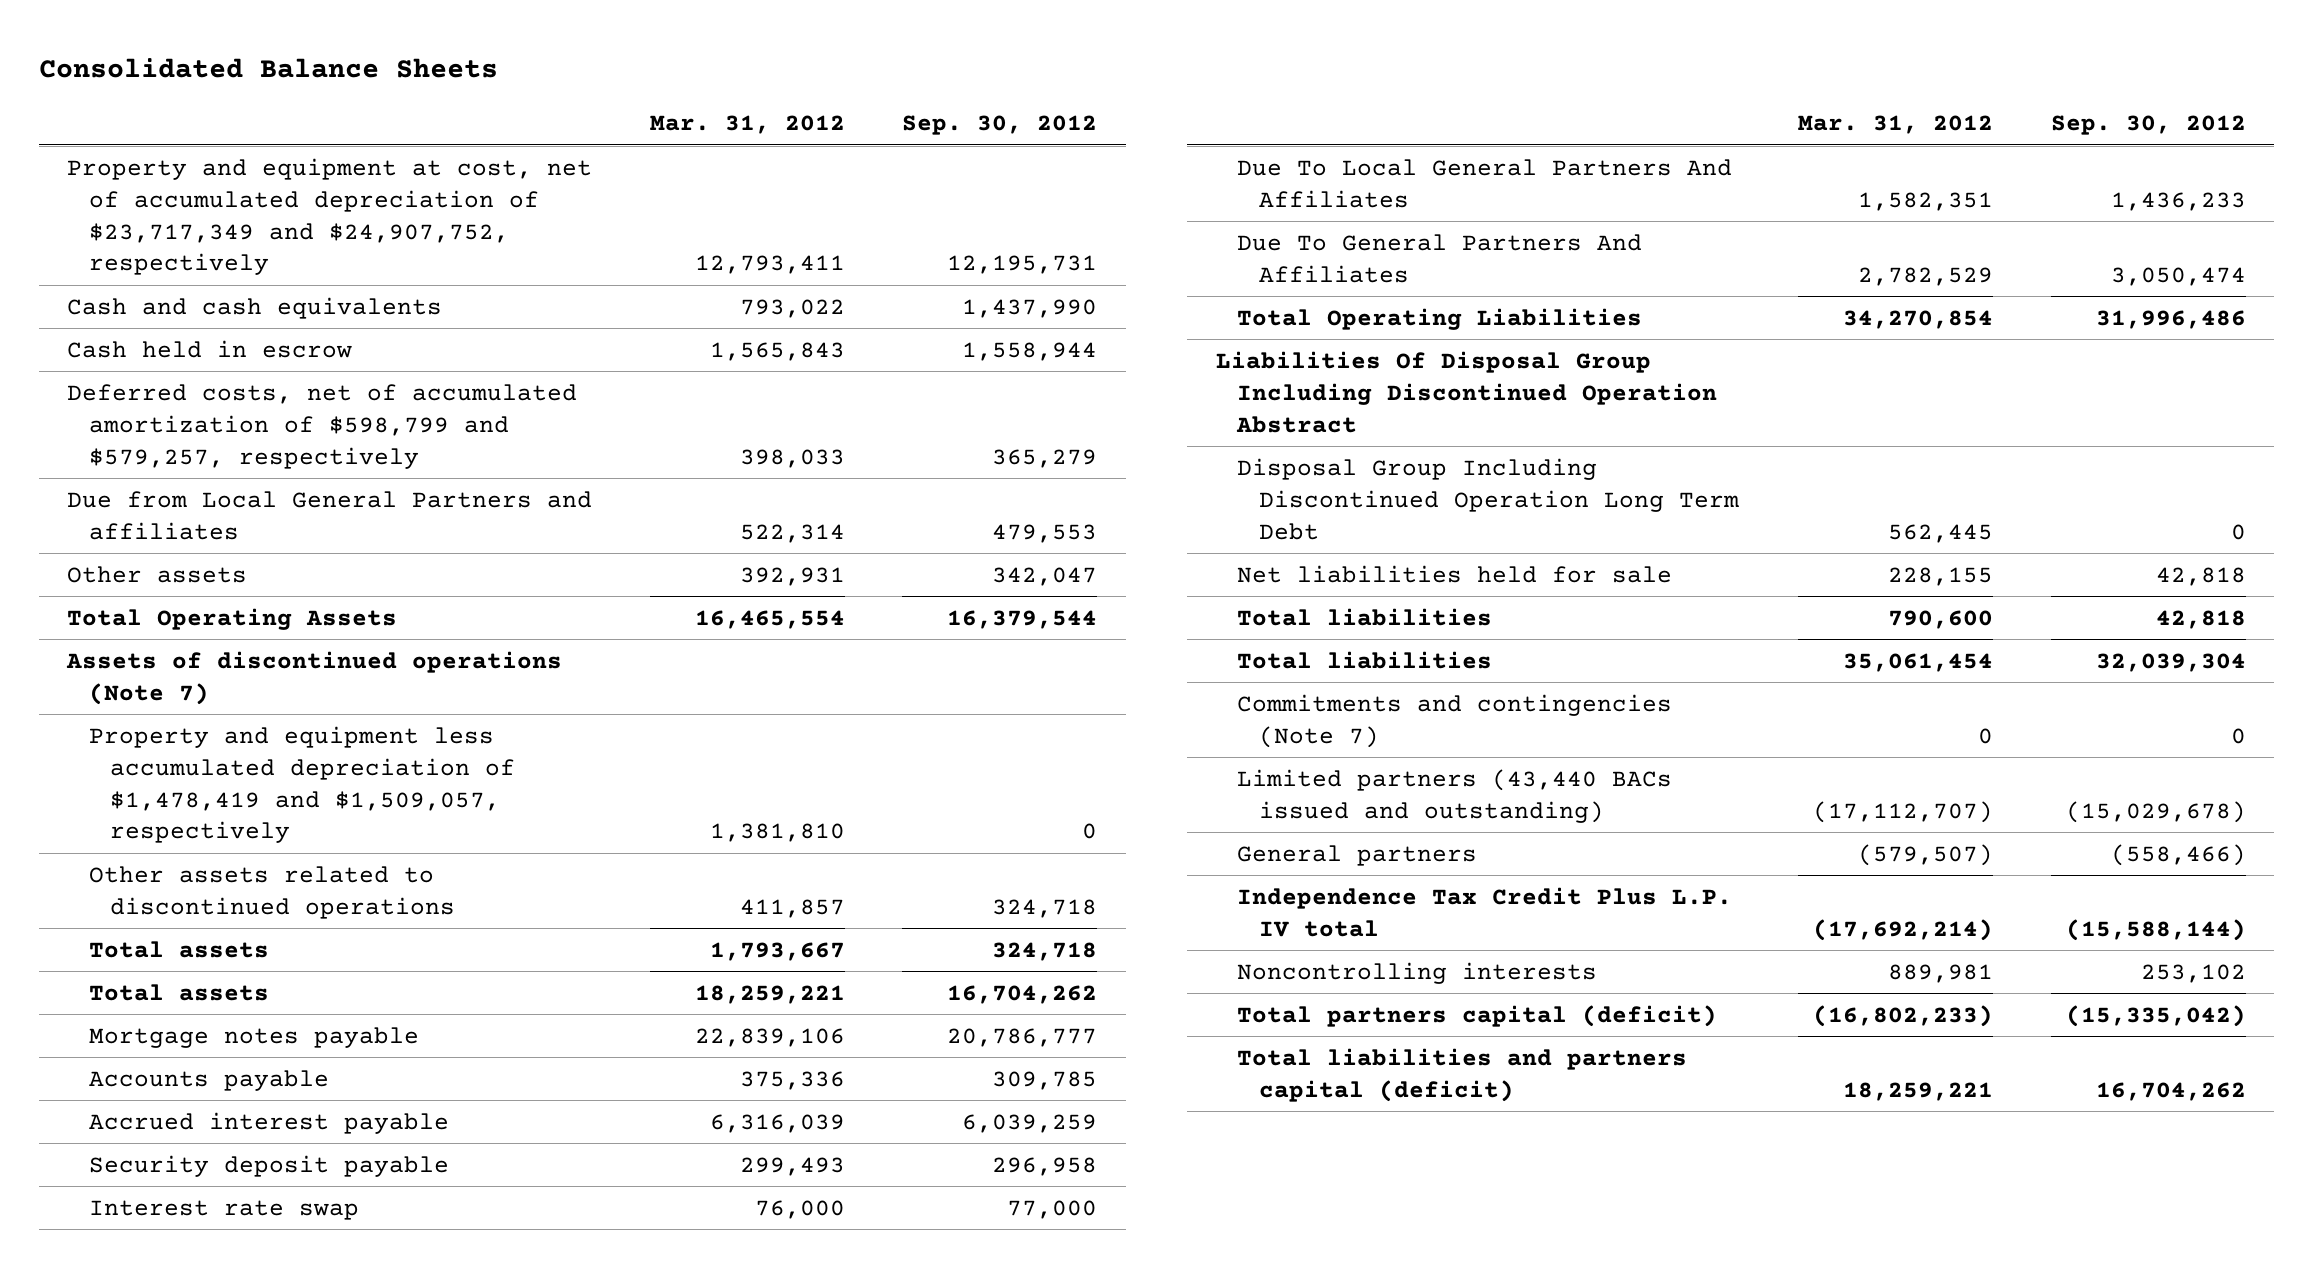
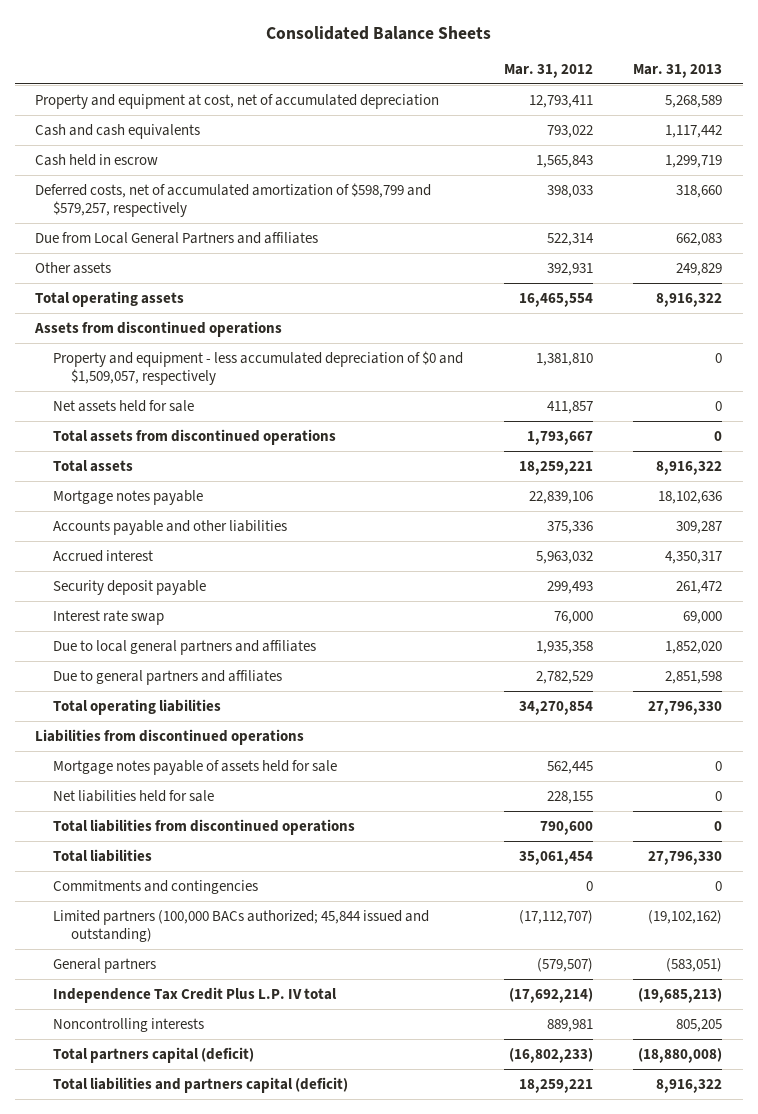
[901,115,1097,136] Sep. 30, 2012 -> none
none -> [633,63,723,78] Mar. 31, 2013
[67,157,593,276] Property and equipment at cost, net of accumulated depreciation of $23,717,349 and $24,907,752, respectively -> [35,93,440,109] Property and equipment at cost, net of accumulated depreciation
[67,607,398,630] Total Operating Assets -> [35,290,185,307] Total operating assets
[66,650,563,705] Assets of discontinued operations (Note 7) -> [34,320,283,337] Assets from discontinued operations
[88,725,516,844] Property and equipment less accumulated depreciation of $1,478,419 and $1,509,057, respectively -> [53,350,464,385] Property and equipment - less accumulated depreciation of $0 and $1,509,057, respectively
[88,865,456,919] Other assets related to discontinued operations -> [53,399,195,412] Net assets held for sale
[88,940,269,958] Total assets -> [53,428,337,445] Total assets from discontinued operations
[88,1069,329,1091] Accounts payable -> [53,519,288,535] Accounts payable and other liabilities
[88,1111,449,1134] Accrued interest payable -> [53,549,154,562] Accrued interest
[709,1113,845,1133] 6,316,039 -> [535,550,593,564] 5,963,032
[1237,158,1733,208] Due To Local General Partners And Affiliates -> [53,639,317,655] Due to local general partners and affiliates
[1858,191,1994,211] 1,582,351 -> [535,640,593,654] 1,935,358
[1237,233,1643,283] Due To General Partners And Affiliates -> [53,669,283,685] Due to general partners and affiliates
[1237,307,1643,330] Total Operating Liabilities -> [53,698,222,715] Total operating liabilities
[1215,350,1718,433] Liabilities Of Disposal Group Including Discontinued Operation Abstract -> [35,728,305,745] Liabilities from discontinued operations
[1237,457,1739,540] Disposal Group Including Discontinued Operation Long Term Debt -> [53,759,338,775] Mortgage notes payable of assets held for sale
[1237,607,1493,626] Total liabilities -> [53,818,356,835] Total liabilities from discontinued operations
[1237,693,1673,748] Commitments and contingencies (Note 7) -> [53,879,259,894] Commitments and contingencies
[1237,768,1673,823] Limited partners (43,440 BACs issued and outstanding) -> [53,909,430,942] Limited partners (100,000 BACs authorized; 45,844 issued and outstanding)

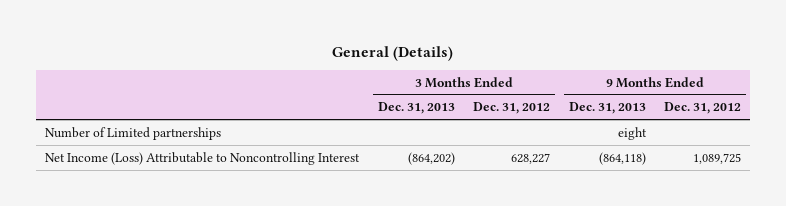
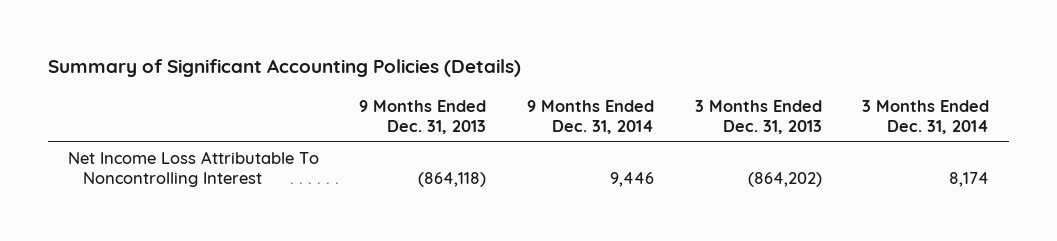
[332,45,454,61] General (Details) -> [47,59,521,78] Summary of Significant Accounting Policies (Details)
[473,102,551,115] Dec. 31, 2012 -> none
[664,102,742,115] Dec. 31, 2012 -> none
none -> [526,99,654,134] 9 Months Ended Dec. 31, 2014
none -> [862,99,990,134] 3 Months Ended Dec. 31, 2014
[45,126,222,140] Number of Limited partnerships -> none
[45,151,361,165] Net Income (Loss) Attributable to Noncontrolling Interest -> [67,150,319,187] Net Income Loss Attributable To Noncontrolling Interest

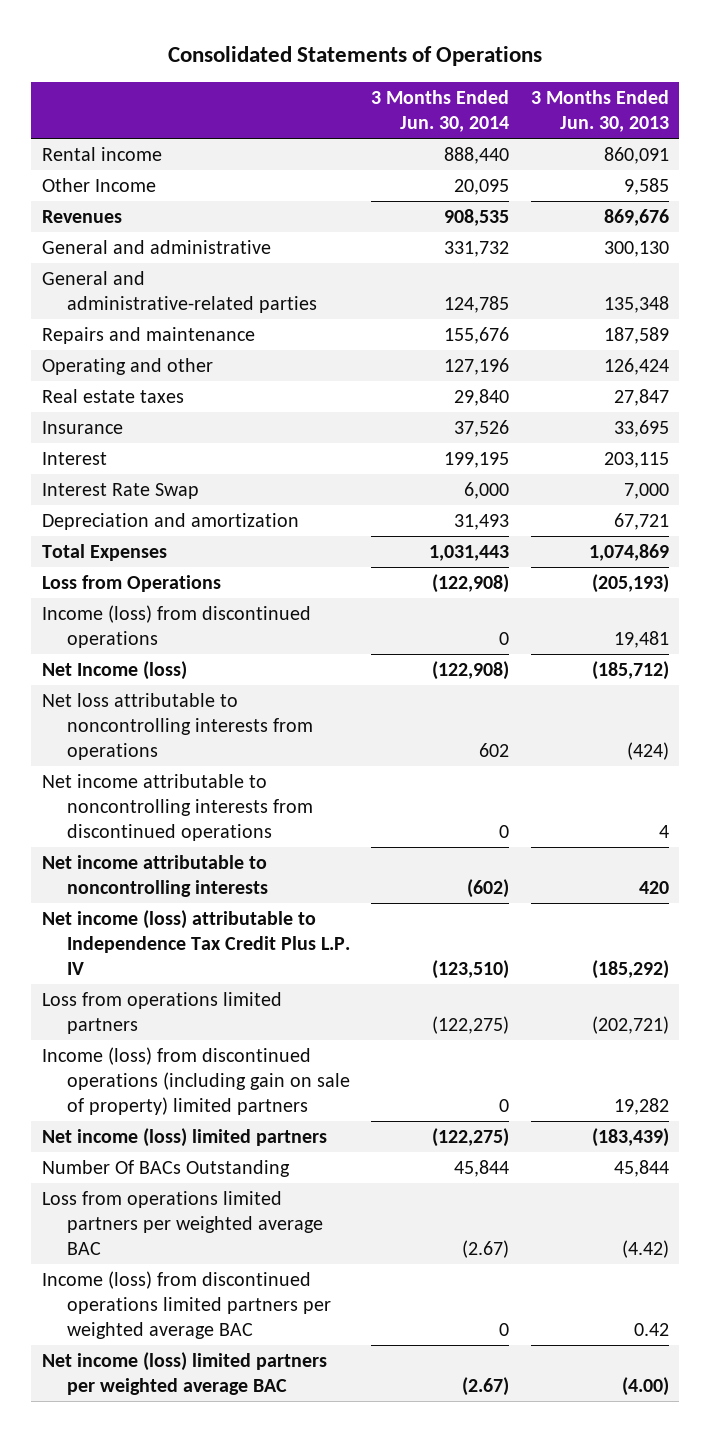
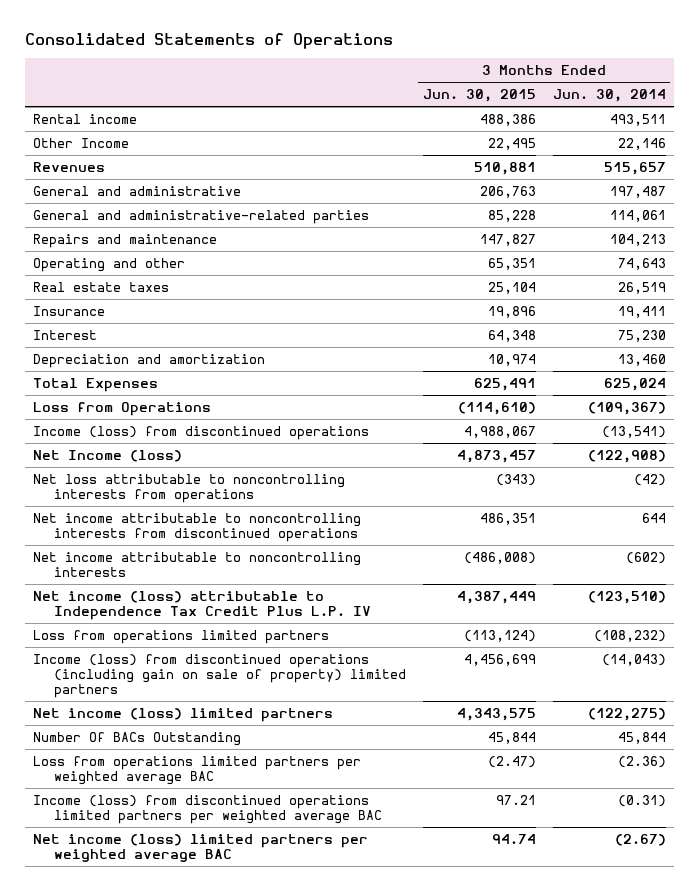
[530,90,669,133] 3 Months Ended Jun. 30, 2013 -> none
none -> [422,89,536,103] Jun. 30, 2015
[41,482,199,499] Interest Rate Swap -> none
[444,146,510,164] 888,440 -> [609,114,666,127] 493,511
[454,178,510,195] 20,095 -> [617,138,666,151] 22,146
[444,208,510,226] 908,535 -> [603,162,666,176] 515,657
[444,240,510,257] 331,732 -> [609,186,666,199] 197,487
[444,295,510,313] 124,785 -> [609,210,666,223] 114,061
[444,326,510,344] 155,676 -> [609,234,666,247] 104,213
[444,357,510,375] 127,196 -> [617,258,666,271] 74,643
[454,388,510,406] 29,840 -> [617,282,666,295] 26,519
[454,419,510,437] 37,526 -> [617,306,666,319] 19,411
[444,451,510,468] 199,195 -> [617,330,666,343] 75,230
[454,513,510,530] 31,493 -> [617,354,666,367] 13,460
[429,544,510,561] 1,031,443 -> [603,378,666,392] 625,024
[432,573,510,593] (122,908) -> [587,402,666,416] (109,367)
[499,631,510,645] 0 -> [601,426,666,439] (13,541)
[479,742,510,757] 602 -> [633,474,666,487] (42)
[499,824,510,838] 0 -> [641,513,666,524] 644
[432,1015,510,1034] (122,275) -> [593,630,666,643] (108,232)
[499,1098,510,1112] 0 -> [601,654,666,667] (14,043)
[462,1239,510,1258] (2.67) -> [617,756,666,769] (2.36)
[499,1322,510,1336] 0 -> [617,795,666,808] (0.31)

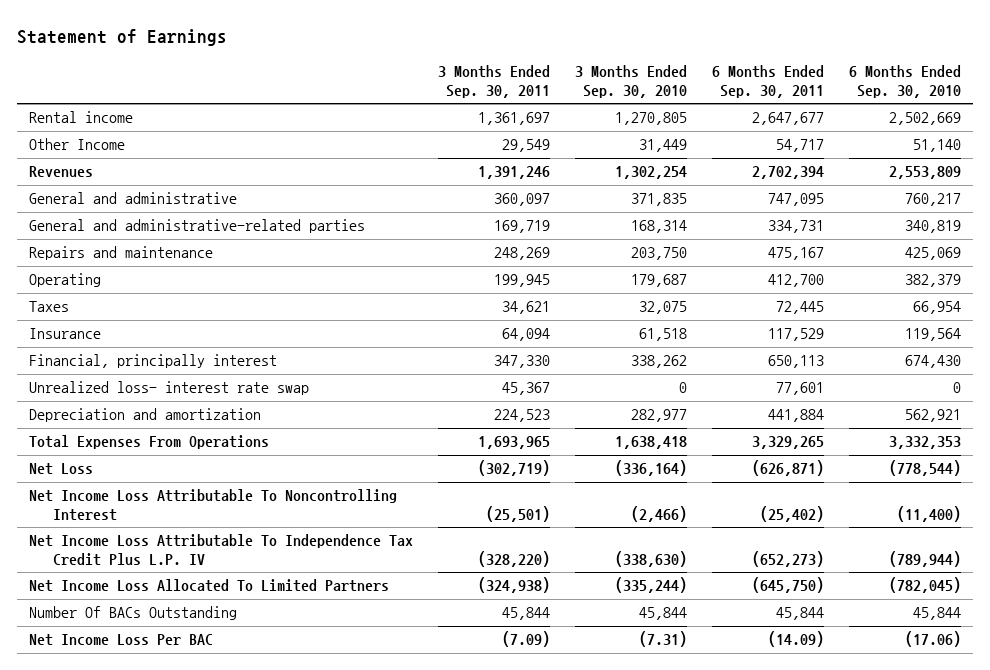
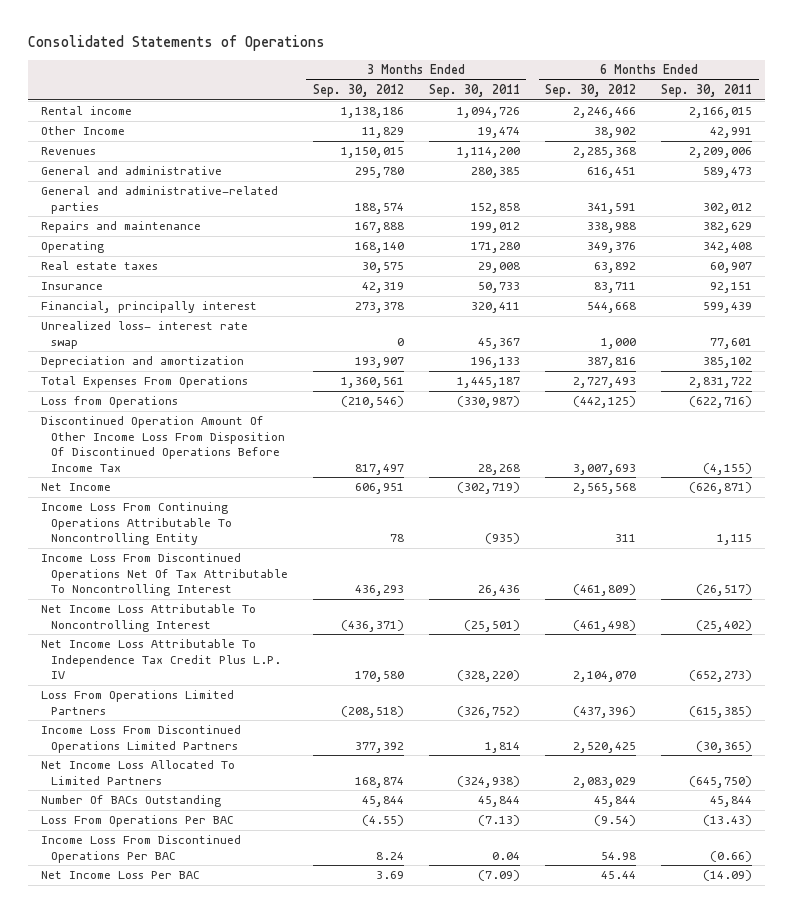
[16,28,227,46] Statement of Earnings -> [28,35,326,52] Consolidated Statements of Operations
[575,65,688,99] 3 Months Ended Sep. 30, 2010 -> none
[848,65,961,99] 6 Months Ended Sep. 30, 2010 -> none
none -> [312,83,404,97] Sep. 30, 2012
none -> [545,83,637,97] Sep. 30, 2012
[478,112,551,126] 1,361,697 -> [456,107,520,119] 1,094,726
[751,112,824,126] 2,647,677 -> [689,107,753,119] 2,166,015
[502,139,551,153] 29,549 -> [477,127,520,139] 19,474
[775,139,824,153] 54,717 -> [710,127,753,139] 42,991
[478,166,551,180] 1,391,246 -> [456,147,520,159] 1,114,200
[751,166,824,180] 2,702,394 -> [689,147,753,159] 2,209,006
[494,193,551,207] 360,097 -> [470,167,520,179] 280,385
[767,193,824,207] 747,095 -> [703,167,753,179] 589,473
[494,220,551,234] 169,719 -> [470,202,520,214] 152,858
[767,220,824,234] 334,731 -> [703,202,753,214] 302,012
[494,247,551,261] 248,269 -> [470,222,520,234] 199,012
[767,247,824,261] 475,167 -> [703,222,753,234] 382,629
[494,274,551,288] 199,945 -> [470,242,520,254] 171,280
[767,274,824,288] 412,700 -> [703,242,753,254] 342,408
[29,301,70,313] Taxes -> [40,261,158,271] Real estate taxes
[502,301,551,315] 34,621 -> [477,262,520,274] 29,008
[775,301,824,315] 72,445 -> [710,262,753,274] 60,907
[502,328,551,342] 64,094 -> [477,282,520,294] 50,733
[767,328,824,342] 117,529 -> [710,282,753,294] 92,151
[494,355,551,369] 347,330 -> [470,302,520,314] 320,411
[767,355,824,369] 650,113 -> [703,302,753,314] 599,439
[494,409,551,423] 224,523 -> [470,357,520,369] 196,133
[767,409,824,423] 441,884 -> [703,357,753,369] 385,102
[478,436,551,450] 1,693,965 -> [456,377,520,389] 1,445,187
[751,436,824,450] 3,329,265 -> [689,377,753,389] 2,831,722
none -> [40,396,178,409] Loss from Operations
none -> [40,416,285,472] Discontinued Operation Amount Of Other Income Loss From Disposition Of Discontinued Operations Before Income Tax
[29,463,94,476] Net Loss -> [40,483,111,492] Net Income
none -> [40,502,232,546] Income Loss From Continuing Operations Attributable To Noncontrolling Entity
none -> [40,553,288,597] Income Loss From Discontinued Operations Net Of Tax Attributable To Noncontrolling Interest
none -> [40,690,234,715] Loss From Operations Limited Partners
none -> [40,725,241,753] Income Loss From Discontinued Operations Limited Partners
none -> [40,815,234,828] Loss From Operations Per BAC
none -> [40,835,241,863] Income Loss From Discontinued Operations Per BAC

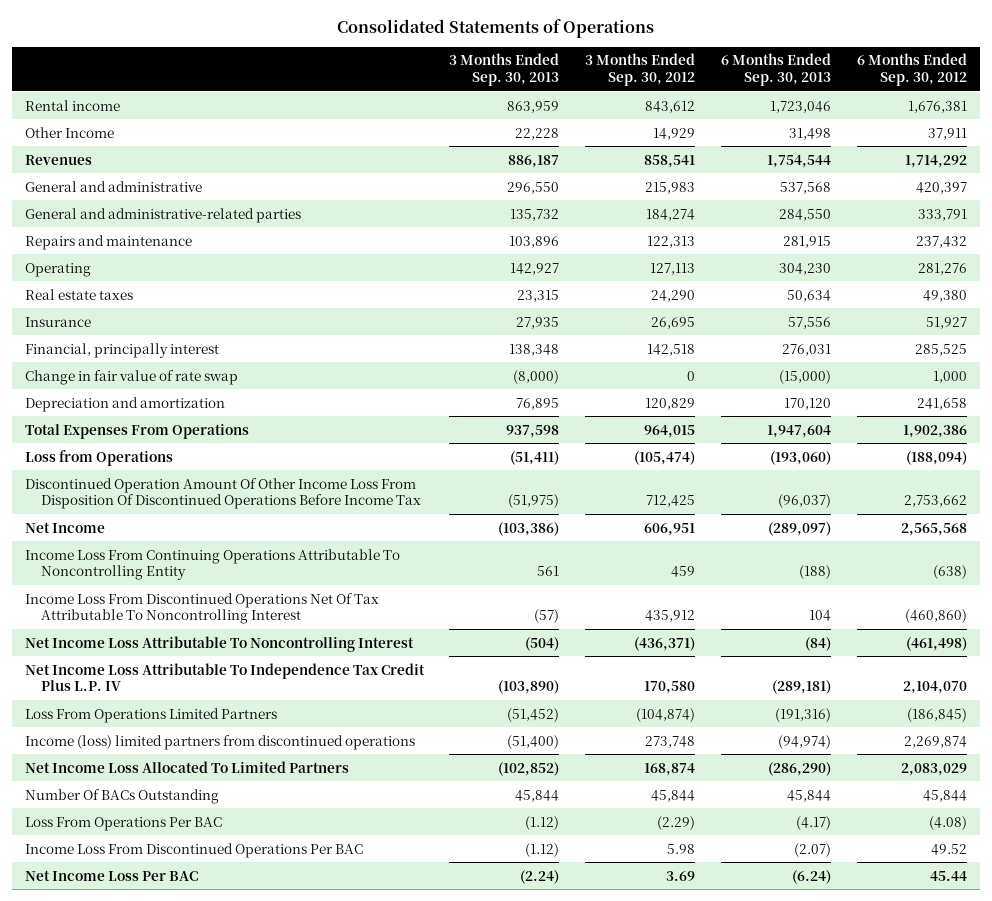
[428,83,520,97] Sep. 30, 2011 -> none
[661,83,753,97] Sep. 30, 2011 -> none
none -> [449,53,560,86] 3 Months Ended Sep. 30, 2013
none -> [721,53,832,86] 6 Months Ended Sep. 30, 2013
[340,107,404,119] 1,138,186 -> [645,100,696,113] 843,612
[573,107,637,119] 2,246,466 -> [908,100,968,113] 1,676,381
[361,127,404,139] 11,829 -> [653,127,696,140] 14,929
[594,127,637,139] 38,902 -> [928,127,968,140] 37,911
[340,147,404,159] 1,150,015 -> [644,154,696,168] 858,541
[573,147,637,159] 2,285,368 -> [905,154,968,168] 1,714,292
[354,167,404,179] 295,780 -> [645,181,696,194] 215,983
[587,167,637,179] 616,451 -> [916,181,968,194] 420,397
[354,202,404,214] 188,574 -> [646,208,696,221] 184,274
[587,202,637,214] 341,591 -> [918,208,968,221] 333,791
[354,222,404,234] 167,888 -> [647,235,696,248] 122,313
[587,222,637,234] 338,988 -> [916,235,968,248] 237,432
[354,242,404,254] 168,140 -> [650,262,696,275] 127,113
[587,242,637,254] 349,376 -> [918,262,968,275] 281,276
[361,262,404,274] 30,575 -> [651,289,696,302] 24,290
[594,262,637,274] 63,892 -> [923,289,968,302] 49,380
[361,282,404,294] 42,319 -> [651,316,696,329] 26,695
[594,282,637,294] 83,711 -> [926,316,968,329] 51,927
[354,302,404,314] 273,378 -> [647,343,696,356] 142,518
[587,302,637,314] 544,668 -> [915,343,968,356] 285,525
[40,321,248,349] Unrealized loss- interest rate swap -> [24,369,238,385] Change in fair value of rate swap
[354,357,404,369] 193,907 -> [645,397,696,410] 120,829
[587,357,637,369] 387,816 -> [917,397,968,410] 241,658
[340,377,404,389] 1,360,561 -> [644,424,696,438] 964,015
[573,377,637,389] 2,727,493 -> [903,424,968,438] 1,902,386
[340,396,404,409] (210,546) -> [634,450,696,465] (105,474)
[573,396,637,409] (442,125) -> [906,450,968,465] (188,094)
[354,463,404,475] 817,497 -> [646,495,696,508] 712,425
[573,463,637,475] 3,007,693 -> [904,495,968,508] 2,753,662
[389,534,404,543] 78 -> [671,566,696,578] 459
[615,534,637,543] 311 -> [933,565,968,580] (638)
[354,585,404,597] 436,293 -> [645,610,696,623] 435,912
[573,584,637,597] (461,809) -> [905,609,968,624] (460,860)
[340,705,404,718] (208,518) -> [636,707,696,722] (104,874)
[573,705,637,718] (437,396) -> [907,707,968,722] (186,845)
[40,725,241,753] Income Loss From Discontinued Operations Limited Partners -> [24,734,415,750] Income (loss) limited partners from discontinued operations
[354,741,404,753] 377,392 -> [645,735,696,748] 273,748
[573,741,637,753] 2,520,425 -> [904,735,968,748] 2,269,874
[361,815,404,827] (4.55) -> [657,815,696,830] (2.29)
[594,815,637,827] (9.54) -> [929,815,968,830] (4.08)
[375,851,404,860] 8.24 -> [667,843,696,854] 5.98
[601,851,637,860] 54.98 -> [931,843,968,855] 49.52

